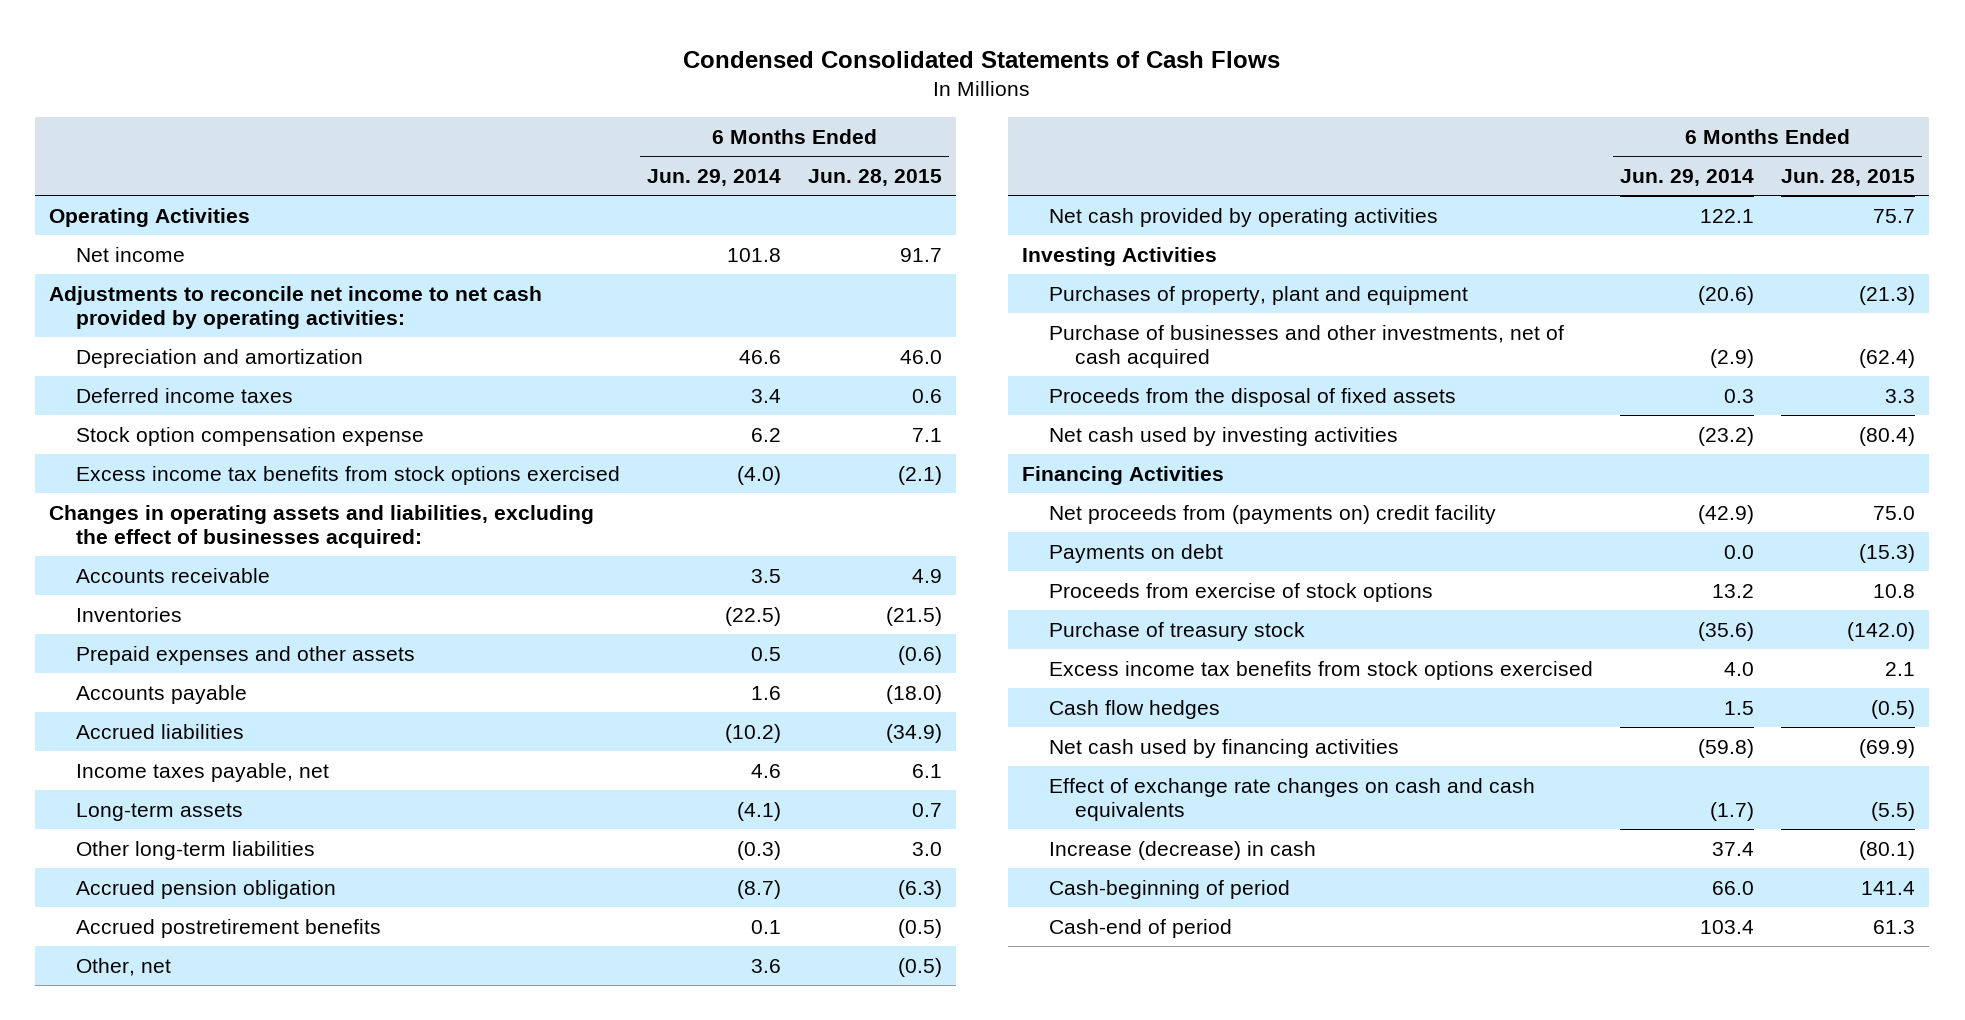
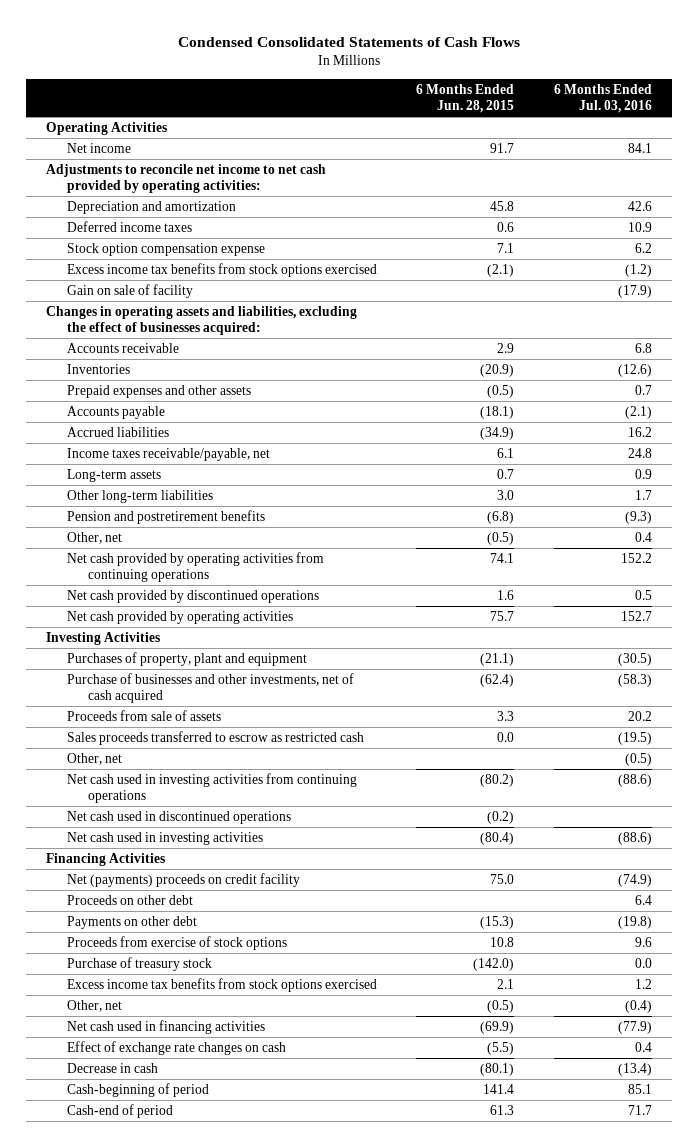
[647,169,782,187] Jun. 29, 2014 -> none
none -> [554,83,653,114] 6 Months Ended Jul. 03, 2016
[900,349,943,364] 46.0 -> [490,200,515,211] 45.8
none -> [66,283,193,298] Gain on sale of facility
[912,568,943,583] 4.9 -> [497,342,515,353] 2.9
[886,606,943,626] (21.5) -> [480,363,515,377] (20.9)
[898,645,943,665] (0.6) -> [487,384,515,398] (0.5)
[886,684,943,704] (18.0) -> [480,405,515,419] (18.1)
[75,762,329,782] Income taxes payable, net -> [66,447,270,461] Income taxes receivable/payable, net
[75,879,336,899] Accrued pension obligation -> none
[75,918,381,938] Accrued postretirement benefits -> none
none -> [66,509,265,524] Pension and postretirement benefits
none -> [66,551,324,583] Net cash provided by operating activities from continuing operations
none -> [66,589,319,603] Net cash provided by discontinued operations
[1859,285,1916,305] (21.3) -> [480,652,515,666] (21.1)
[1048,387,1456,407] Proceeds from the disposal of fixed assets -> [66,709,221,721] Proceeds from sale of assets
none -> [66,730,364,745] Sales proceeds transferred to escrow as restricted cash
none -> [66,752,122,765] Other, net
[1048,426,1398,446] Net cash used by investing activities -> [66,772,357,804] Net cash used in investing activities from continuing operations
[1859,426,1916,446] (80.4) -> [480,773,515,787] (80.2)
none -> [66,810,291,824] Net cash used in discontinued operations
none -> [66,831,263,845] Net cash used in investing activities
[1048,504,1496,524] Net proceeds from (payments on) credit facility -> [66,872,300,887] Net (payments) proceeds on credit facility
none -> [66,894,193,905] Proceeds on other debt
[1048,543,1223,563] Payments on debt -> [66,915,197,929] Payments on other debt
[1048,699,1220,719] Cash flow hedges -> none
none -> [66,999,122,1012] Other, net
[1048,738,1399,758] Net cash used by financing activities -> [66,1019,265,1034] Net cash used in financing activities
[1048,777,1535,822] Effect of exchange rate changes on cash and cash equivalents -> [66,1040,286,1055] Effect of exchange rate changes on cash
[1048,840,1316,860] Increase (decrease) in cash -> [66,1062,158,1073] Decrease in cash

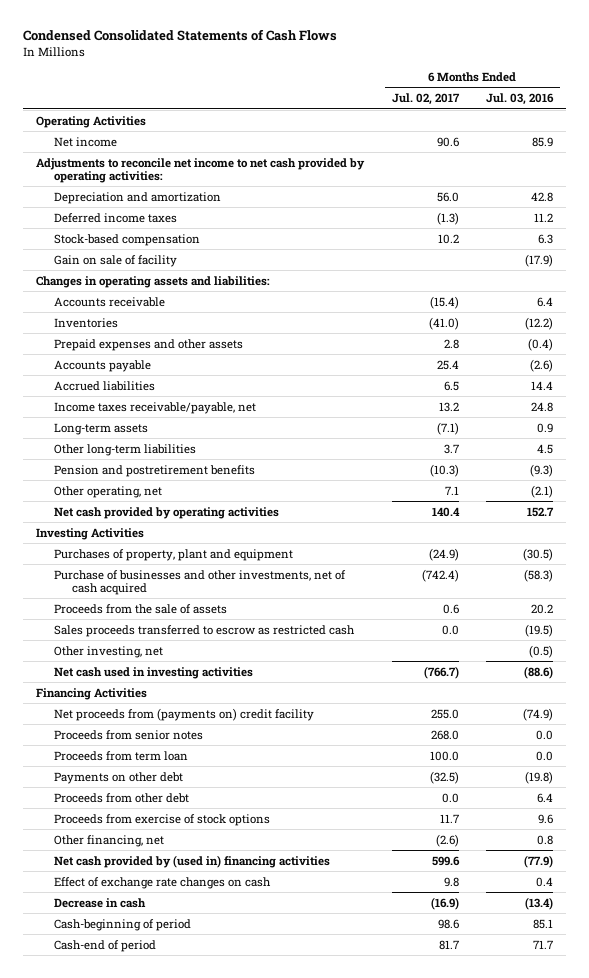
[416,83,515,114] 6 Months Ended Jun. 28, 2015 -> none
none -> [391,93,460,106] Jul. 02, 2017
[628,142,653,153] 84.1 -> [531,136,553,147] 85.9
[66,262,377,277] Excess income tax benefits from stock options exercised -> none
[628,200,653,211] 42.6 -> [530,191,553,202] 42.8
[628,221,653,232] 10.9 -> [533,212,553,222] 11.2
[66,242,265,256] Stock option compensation expense -> [54,233,201,246] Stock-based compensation
[635,242,653,253] 6.2 -> [537,233,553,244] 6.3
[45,305,357,336] Changes in operating assets and liabilities, excluding the effect of businesses acquired: -> [36,275,271,288] Changes in operating assets and liabilities:
[635,342,653,353] 6.8 -> [536,296,553,307] 6.4
[618,363,653,377] (12.6) -> [524,316,553,330] (12.2)
[635,384,653,395] 0.7 -> [527,337,553,351] (0.4)
[625,405,653,419] (2.1) -> [529,358,553,372] (2.6)
[628,426,653,437] 16.2 -> [530,380,553,390] 14.4
[635,489,653,500] 1.7 -> [536,443,553,454] 4.5
[66,551,324,583] Net cash provided by operating activities from continuing operations -> none
[66,589,319,603] Net cash provided by discontinued operations -> none
[66,531,122,544] Other, net -> [54,485,163,498] Other operating, net
[635,531,653,542] 0.4 -> [530,484,553,498] (2.1)
[66,709,221,721] Proceeds from sale of assets -> [54,603,228,614] Proceeds from the sale of assets
[66,772,357,804] Net cash used in investing activities from continuing operations -> none
[66,810,291,824] Net cash used in discontinued operations -> none
[66,752,122,765] Other, net -> [54,645,164,658] Other investing, net
[66,894,193,905] Proceeds on other debt -> none
[66,872,300,887] Net (payments) proceeds on credit facility -> [54,707,315,721] Net proceeds from (payments on) credit facility
none -> [54,729,204,740] Proceeds from senior notes
none -> [54,750,189,761] Proceeds from term loan
none -> [54,792,190,803] Proceeds from other debt
[66,956,212,971] Purchase of treasury stock -> none
[66,977,377,992] Excess income tax benefits from stock options exercised -> none
[66,999,122,1012] Other, net -> [54,834,165,847] Other financing, net
[625,999,653,1013] (0.4) -> [536,834,553,845] 0.8
[66,1019,265,1034] Net cash used in financing activities -> [54,854,331,868] Net cash provided by (used in) financing activities

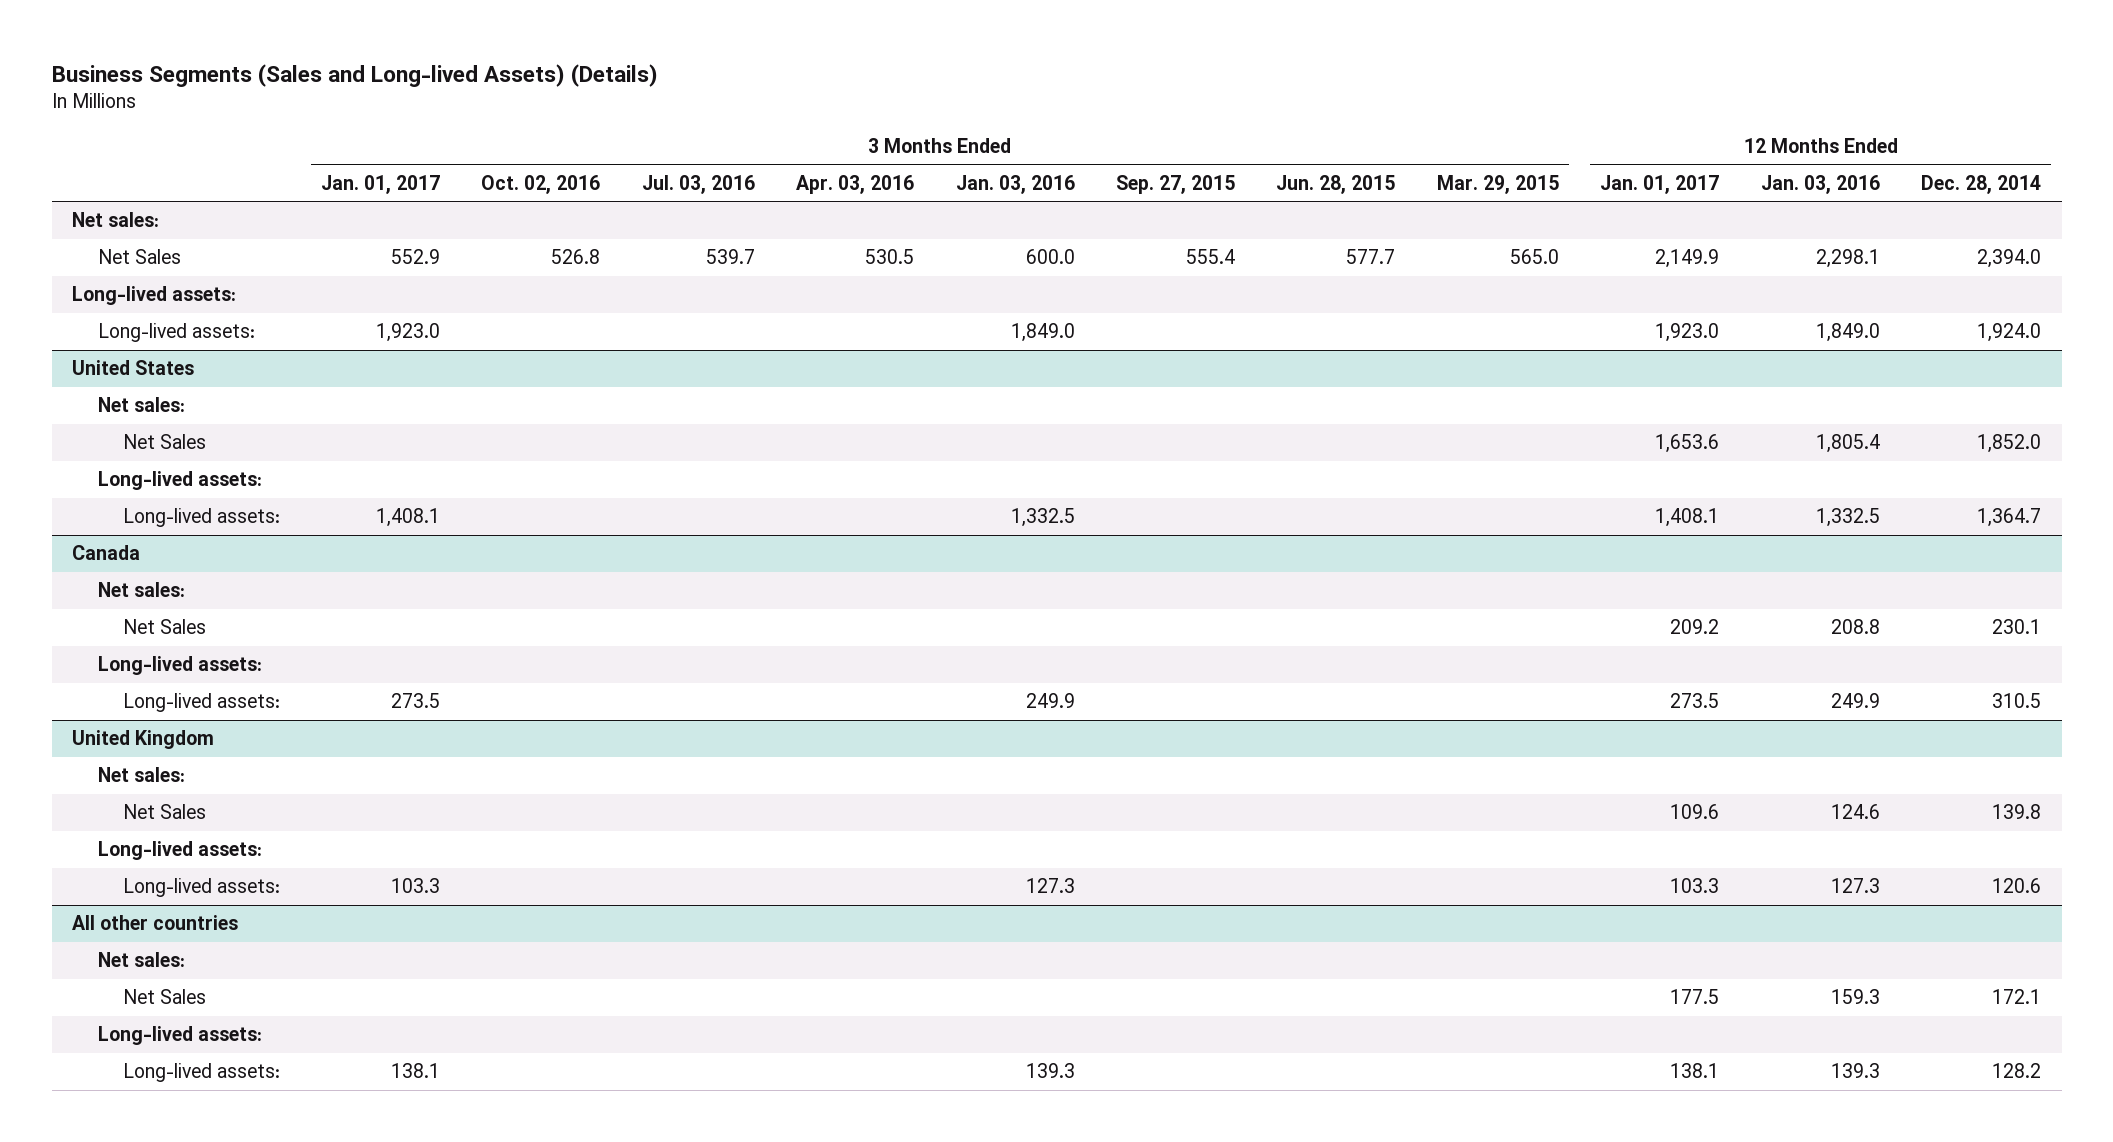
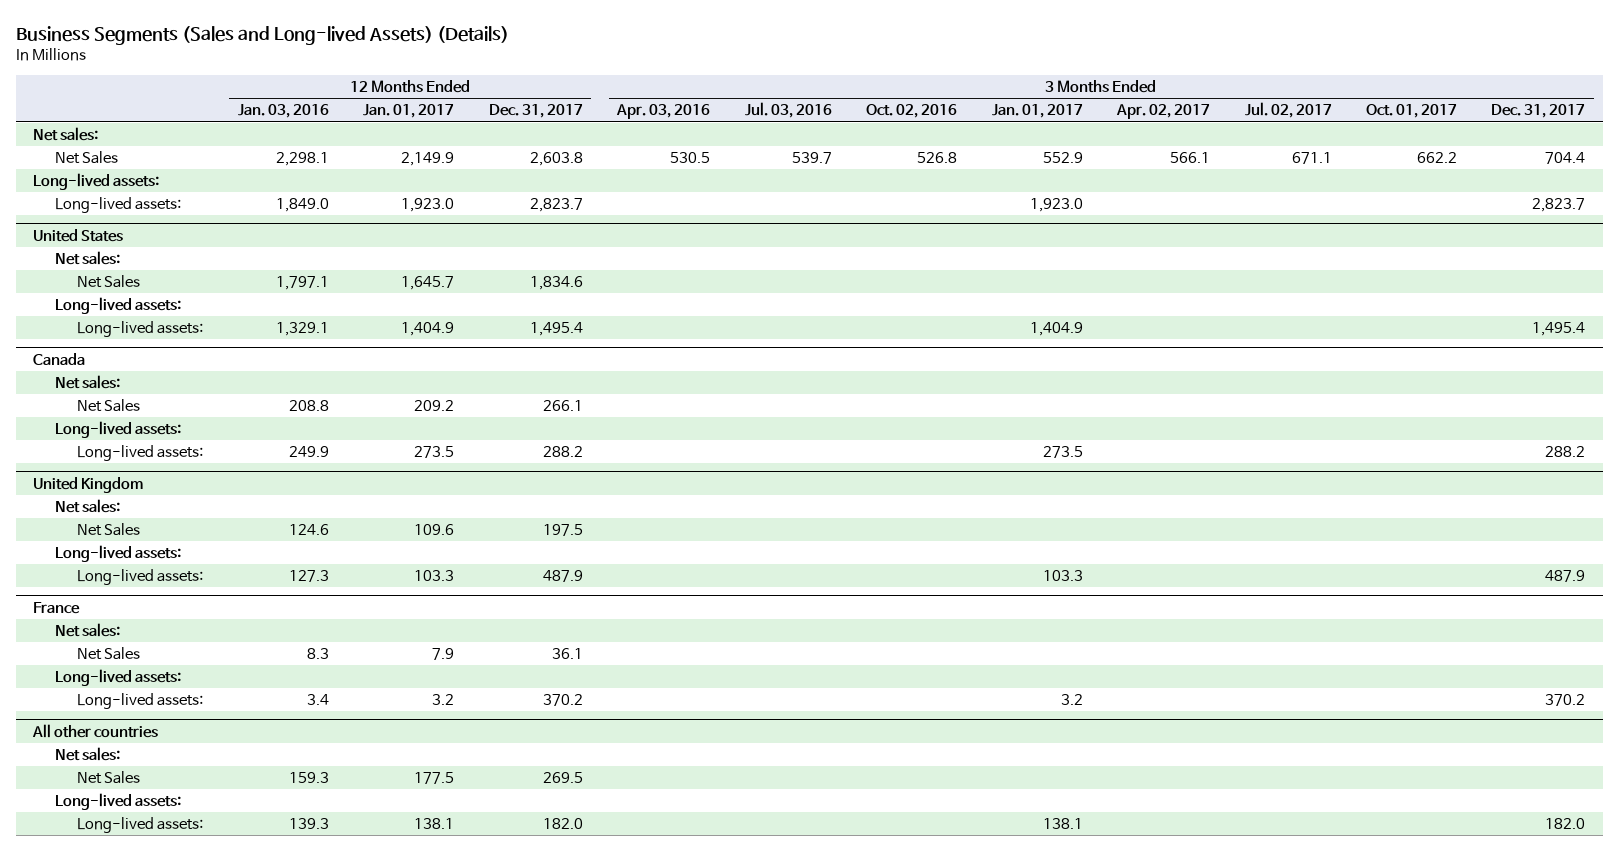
[955,174,1075,194] Jan. 03, 2016 -> none
[1116,174,1236,194] Sep. 27, 2015 -> none
[1276,174,1396,194] Jun. 28, 2015 -> none
[1436,174,1559,194] Mar. 29, 2015 -> none
[1920,174,2041,194] Dec. 28, 2014 -> none
none -> [488,104,583,119] Dec. 31, 2017
none -> [1116,104,1211,120] Apr. 02, 2017
none -> [1244,102,1332,119] Jul. 02, 2017
none -> [1365,104,1457,119] Oct. 01, 2017
none -> [1491,104,1586,119] Dec. 31, 2017
[1655,434,1720,454] 1,653.6 -> [401,276,455,291] 1,645.7
[1815,434,1880,454] 1,805.4 -> [275,276,329,291] 1,797.1
[376,508,441,528] 1,408.1 -> [1029,322,1083,337] 1,404.9
[1655,508,1720,528] 1,408.1 -> [401,322,455,337] 1,404.9
[1815,508,1880,528] 1,332.5 -> [275,322,329,337] 1,329.1
none -> [33,601,81,614] France
none -> [55,623,121,638] Net sales:
none -> [77,647,141,661] Net Sales
none -> [55,669,182,687] Long-lived assets:
none -> [77,693,204,710] Long-lived assets:

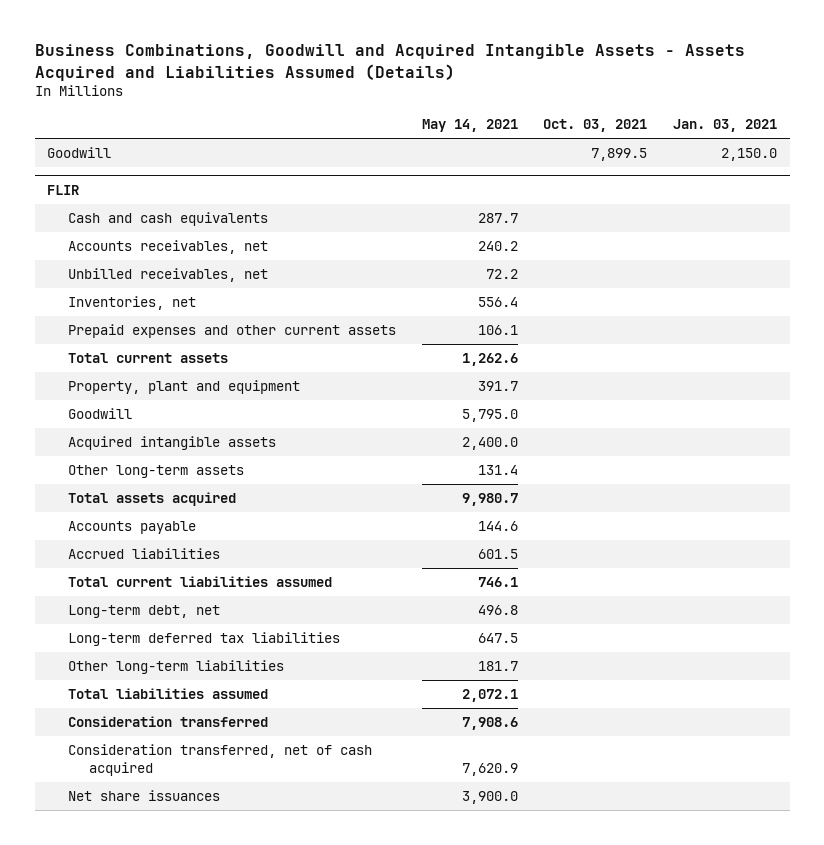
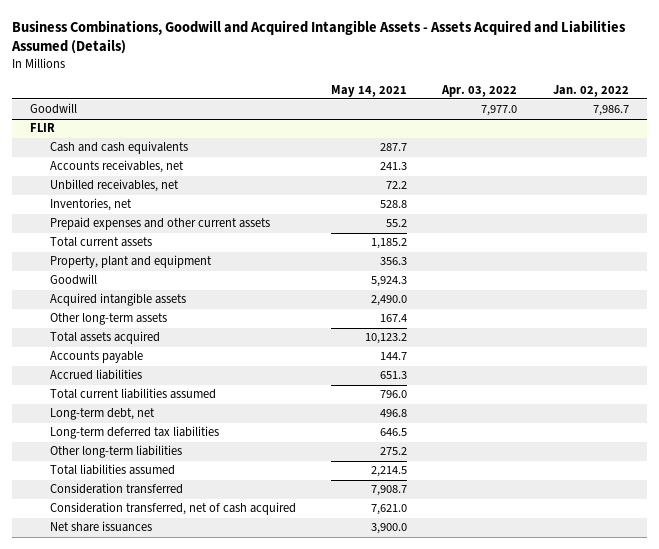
[543,119,648,133] Oct. 03, 2021 -> none
[672,119,777,133] Jan. 03, 2021 -> none
none -> [441,84,518,97] Apr. 03, 2022
none -> [552,84,629,97] Jan. 02, 2022
[477,241,518,252] 240.2 -> [380,162,408,171] 241.3
[477,297,518,308] 556.4 -> [380,200,408,209] 528.8
[477,325,518,336] 106.1 -> [386,219,408,228] 55.2
[461,353,518,367] 1,262.6 -> [371,238,408,250] 1,185.2
[477,381,518,392] 391.7 -> [380,257,408,266] 356.3
[461,409,518,423] 5,795.0 -> [371,276,408,288] 5,924.3
[461,437,518,451] 2,400.0 -> [371,295,408,307] 2,490.0
[477,465,518,476] 131.4 -> [380,314,408,323] 167.4
[461,493,518,507] 9,980.7 -> [365,333,408,345] 10,123.2
[477,521,518,532] 144.6 -> [380,352,408,361] 144.7
[477,549,518,560] 601.5 -> [380,371,408,380] 651.3
[477,577,518,588] 746.1 -> [380,390,408,399] 796.0
[477,633,518,644] 647.5 -> [380,428,408,437] 646.5
[477,661,518,672] 181.7 -> [380,447,408,456] 275.2
[461,689,518,703] 2,072.1 -> [371,466,408,478] 2,214.5
[461,717,518,731] 7,908.6 -> [371,485,408,497] 7,908.7
[461,762,518,776] 7,620.9 -> [371,504,408,516] 7,621.0

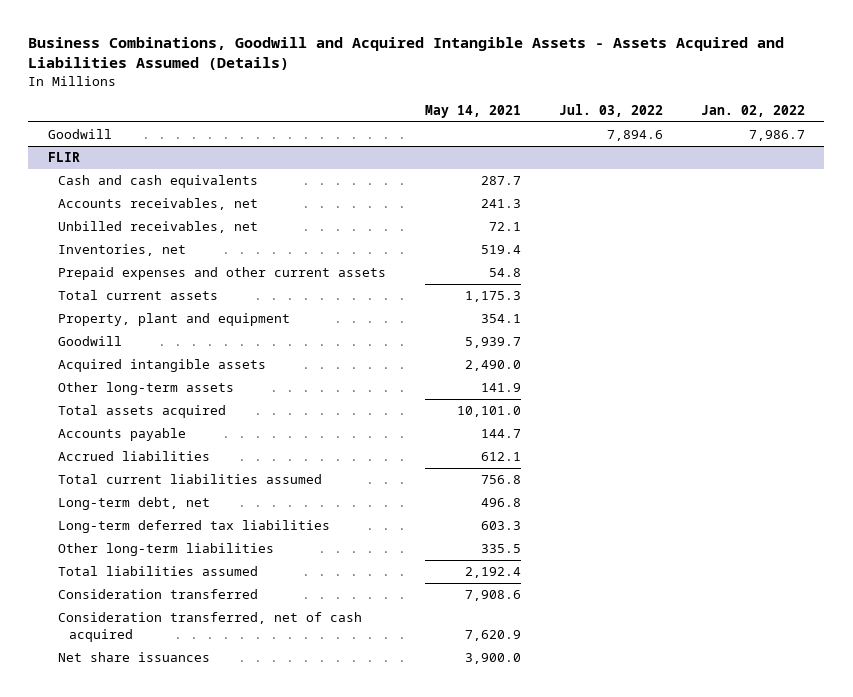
[441,84,518,97] Apr. 03, 2022 -> none
none -> [559,103,664,117] Jul. 03, 2022
[386,181,408,190] 72.2 -> [488,222,521,232] 72.1
[380,200,408,209] 528.8 -> [480,245,521,255] 519.4
[386,219,408,228] 55.2 -> [488,268,521,278] 54.8
[371,238,408,250] 1,185.2 -> [464,291,521,303] 1,175.3
[380,257,408,266] 356.3 -> [480,314,521,324] 354.1
[371,276,408,288] 5,924.3 -> [464,337,521,349] 5,939.7
[380,314,408,323] 167.4 -> [480,383,521,393] 141.9
[365,333,408,345] 10,123.2 -> [456,406,521,418] 10,101.0
[380,371,408,380] 651.3 -> [480,452,521,462] 612.1
[380,390,408,399] 796.0 -> [480,475,521,485] 756.8
[380,428,408,437] 646.5 -> [480,521,521,531] 603.3
[380,447,408,456] 275.2 -> [480,544,521,554] 335.5
[371,466,408,478] 2,214.5 -> [464,567,521,579] 2,192.4
[371,485,408,497] 7,908.7 -> [464,590,521,602] 7,908.6
[371,504,408,516] 7,621.0 -> [464,629,521,641] 7,620.9

